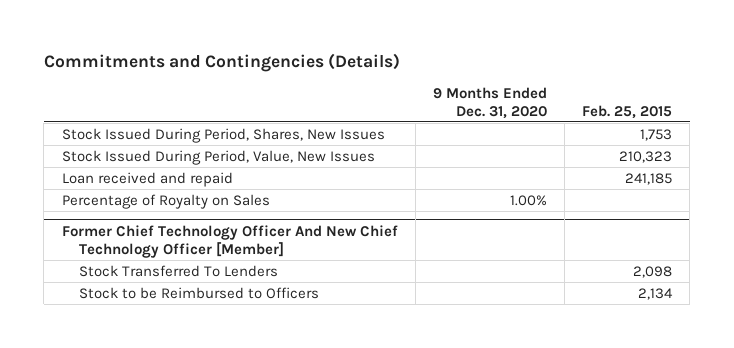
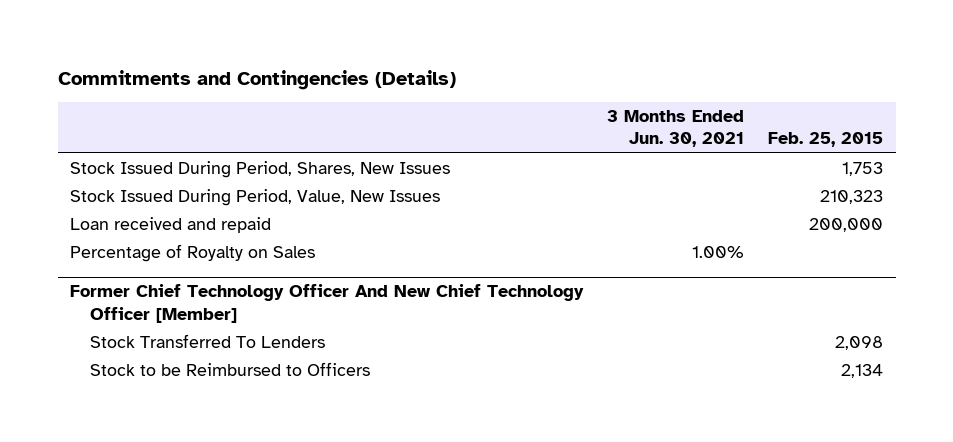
[432,86,547,119] 9 Months Ended Dec. 31, 2020 -> none
none -> [607,110,745,148] 3 Months Ended Jun. 30, 2021
[625,172,673,185] 241,185 -> [809,218,884,233] 200,000

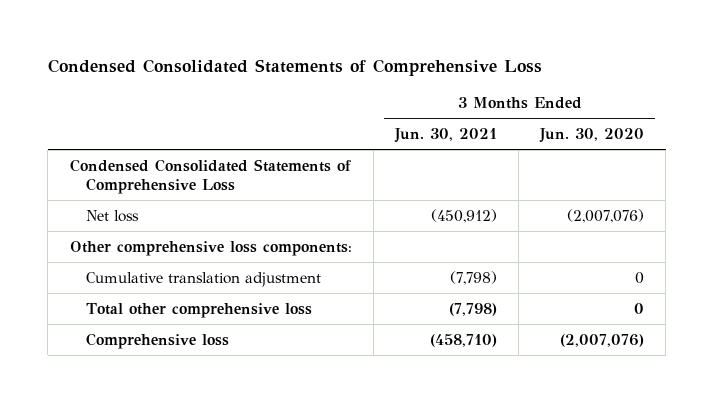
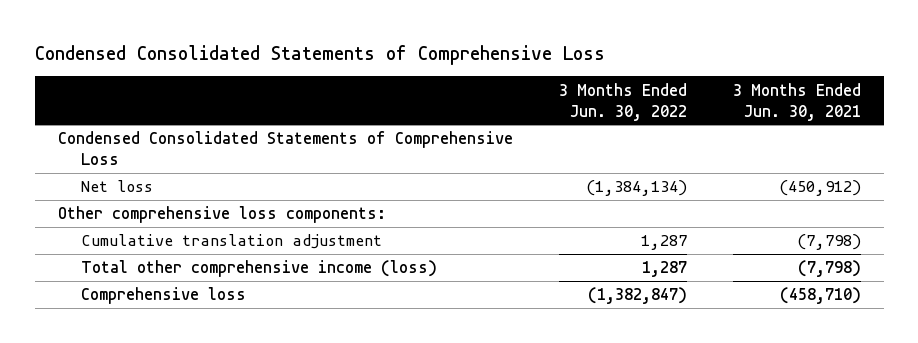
[539,127,645,143] Jun. 30, 2020 -> none
none -> [558,82,687,121] 3 Months Ended Jun. 30, 2022
[86,302,313,318] Total other comprehensive loss -> [80,260,437,278] Total other comprehensive income (loss)

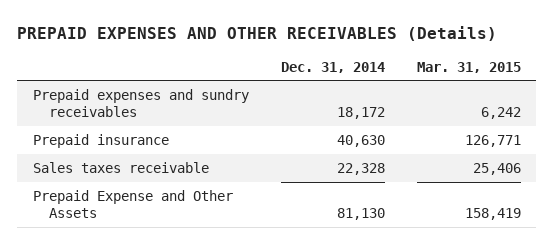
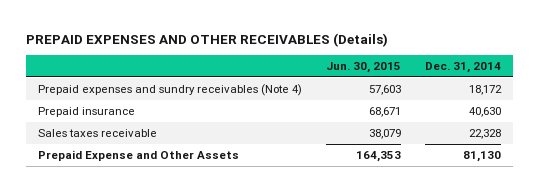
[416,61,521,73] Mar. 31, 2015 -> none
none -> [325,62,401,74] Jun. 30, 2015
[33,88,250,118] Prepaid expenses and sundry receivables -> [37,83,302,96] Prepaid expenses and sundry receivables (Note 4)

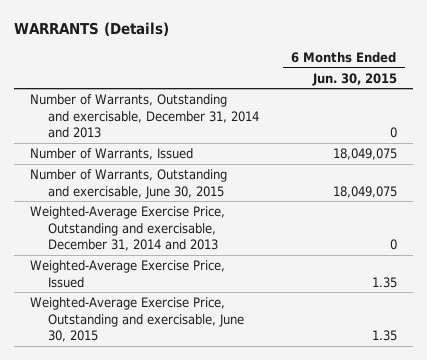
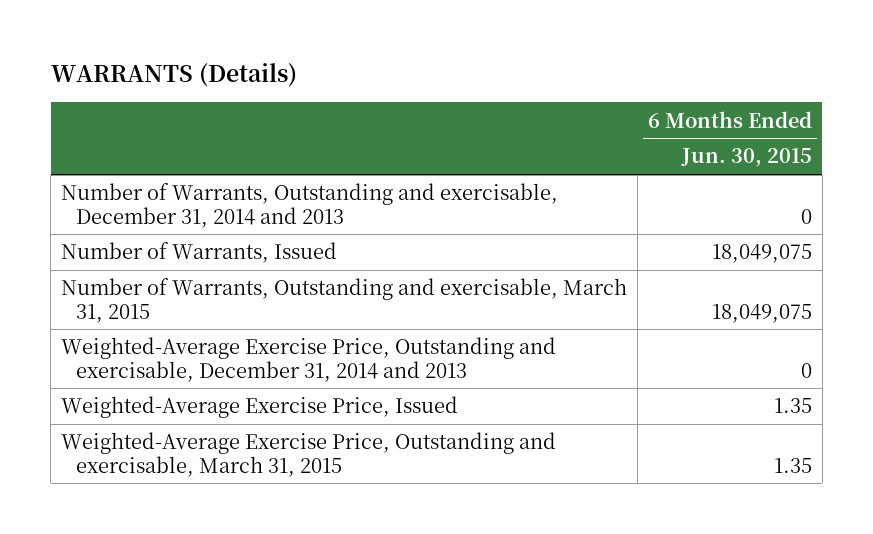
[30,169,228,199] Number of Warrants, Outstanding and exercisable, June 30, 2015 -> [61,278,628,323] Number of Warrants, Outstanding and exercisable, March 31, 2015
[30,297,244,343] Weighted-Average Exercise Price, Outstanding and exercisable, June 30, 2015 -> [61,432,557,477] Weighted-Average Exercise Price, Outstanding and exercisable, March 31, 2015

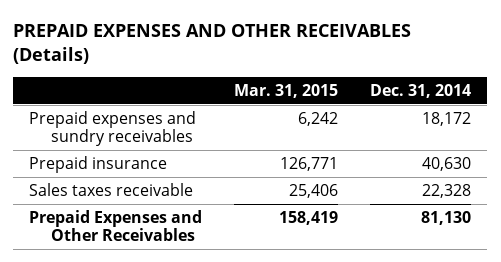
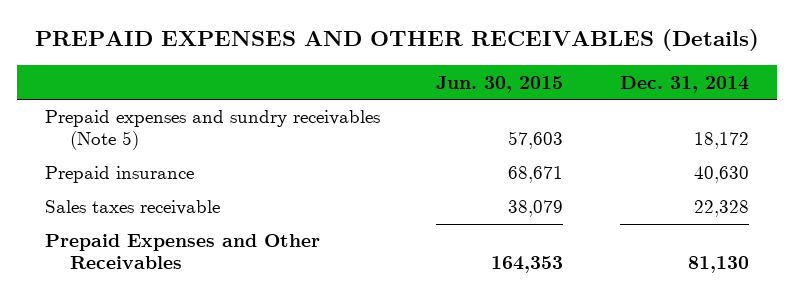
[234,83,339,98] Mar. 31, 2015 -> none
none -> [436,75,564,93] Jun. 30, 2015
[29,110,197,147] Prepaid expenses and sundry receivables -> [45,110,381,151] Prepaid expenses and sundry receivables (Note 5)

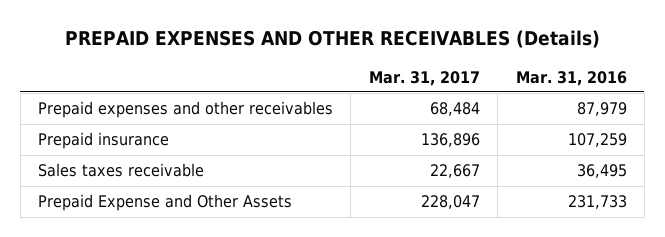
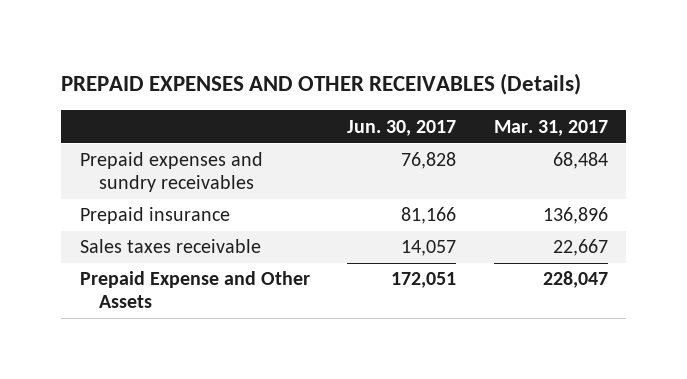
[515,70,627,86] Mar. 31, 2016 -> none
none -> [347,119,457,136] Jun. 30, 2017
[38,101,334,119] Prepaid expenses and other receivables -> [79,152,263,193] Prepaid expenses and sundry receivables

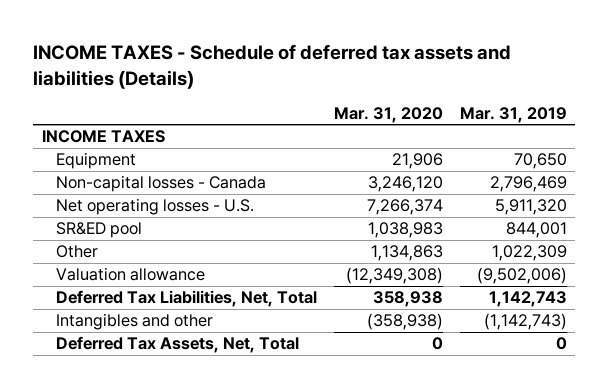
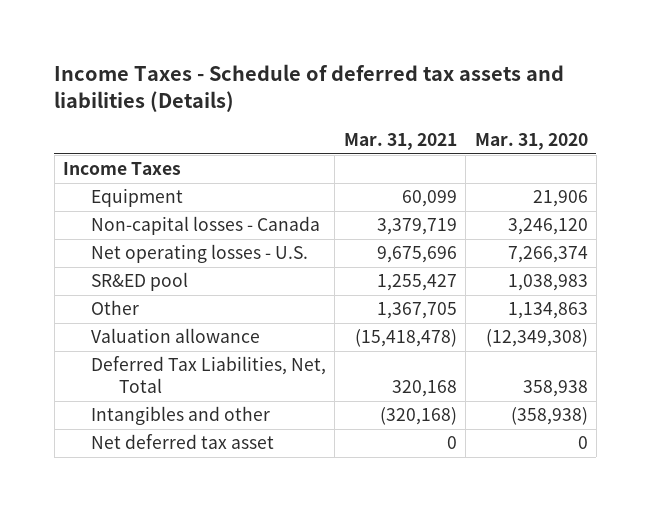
[33,44,512,89] INCOME TAXES - Schedule of deferred tax assets and liabilities (Details) -> [54,64,565,113] Income Taxes - Schedule of deferred tax assets and liabilities (Details)
[459,106,567,123] Mar. 31, 2019 -> none
none -> [343,132,457,150] Mar. 31, 2021
[41,130,165,144] INCOME TAXES -> [63,162,182,176] Income Taxes
[55,336,299,354] Deferred Tax Assets, Net, Total -> [90,434,274,450] Net deferred tax asset

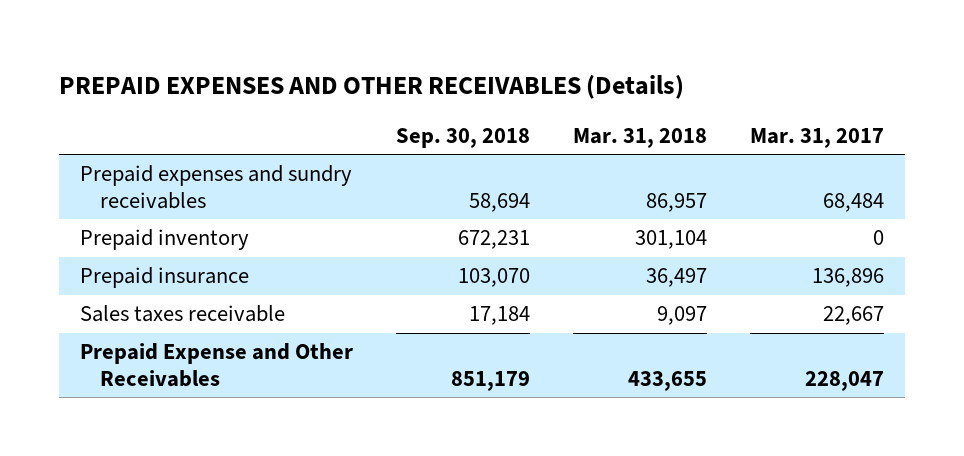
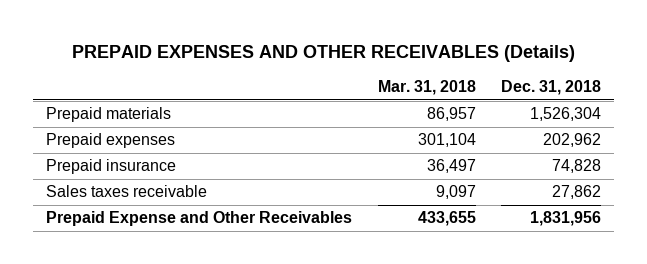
[396,128,531,149] Sep. 30, 2018 -> none
[749,128,884,149] Mar. 31, 2017 -> none
none -> [501,80,602,96] Dec. 31, 2018
[80,165,353,209] Prepaid expenses and sundry receivables -> [46,107,172,123] Prepaid materials
[80,229,250,251] Prepaid inventory -> [46,133,176,149] Prepaid expenses

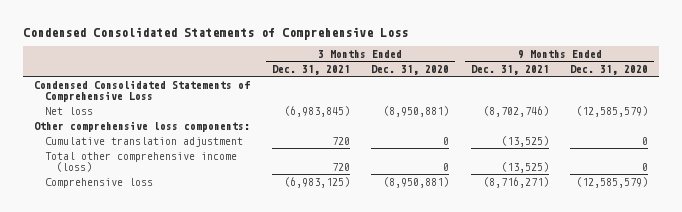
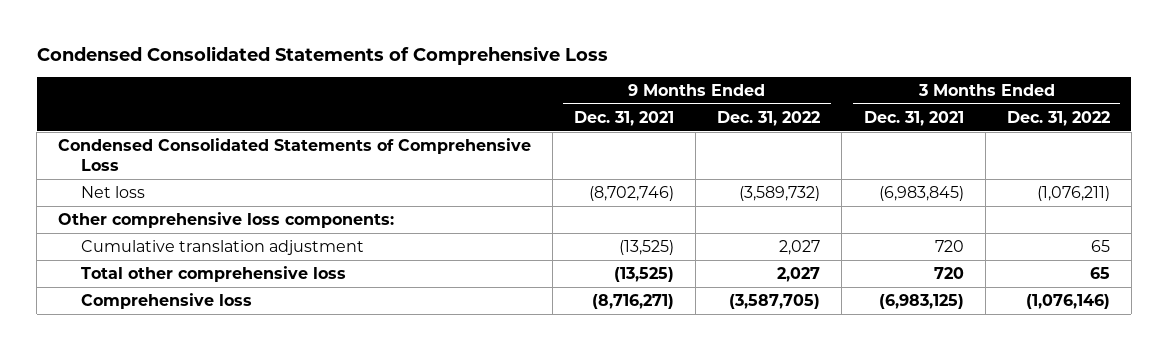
[371,64,450,75] Dec. 31, 2020 -> none
[570,64,649,75] Dec. 31, 2020 -> none
none -> [717,110,821,126] Dec. 31, 2022
none -> [1006,110,1110,126] Dec. 31, 2022
[44,151,237,172] Total other comprehensive income (loss) -> [81,266,347,283] Total other comprehensive loss

